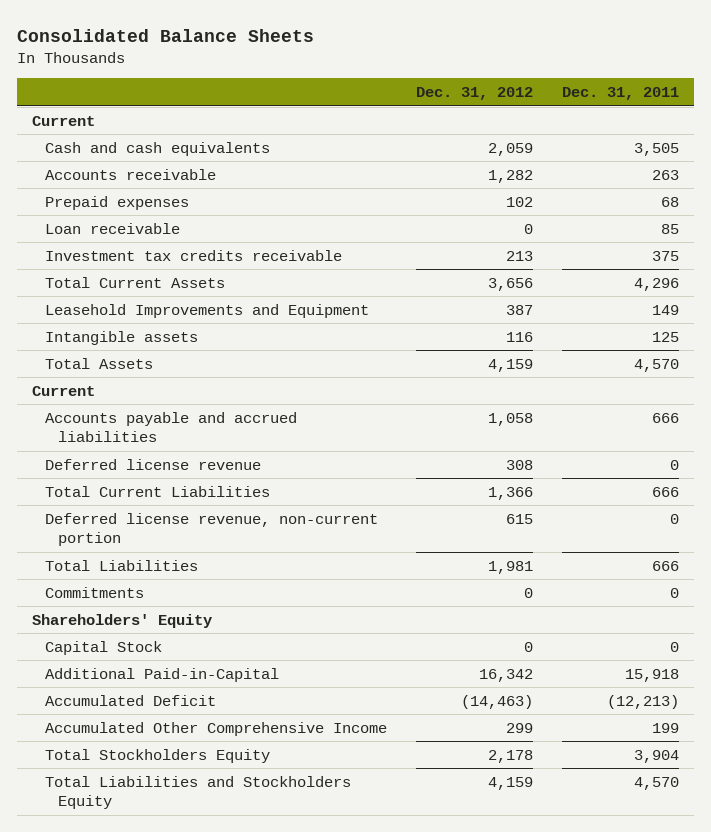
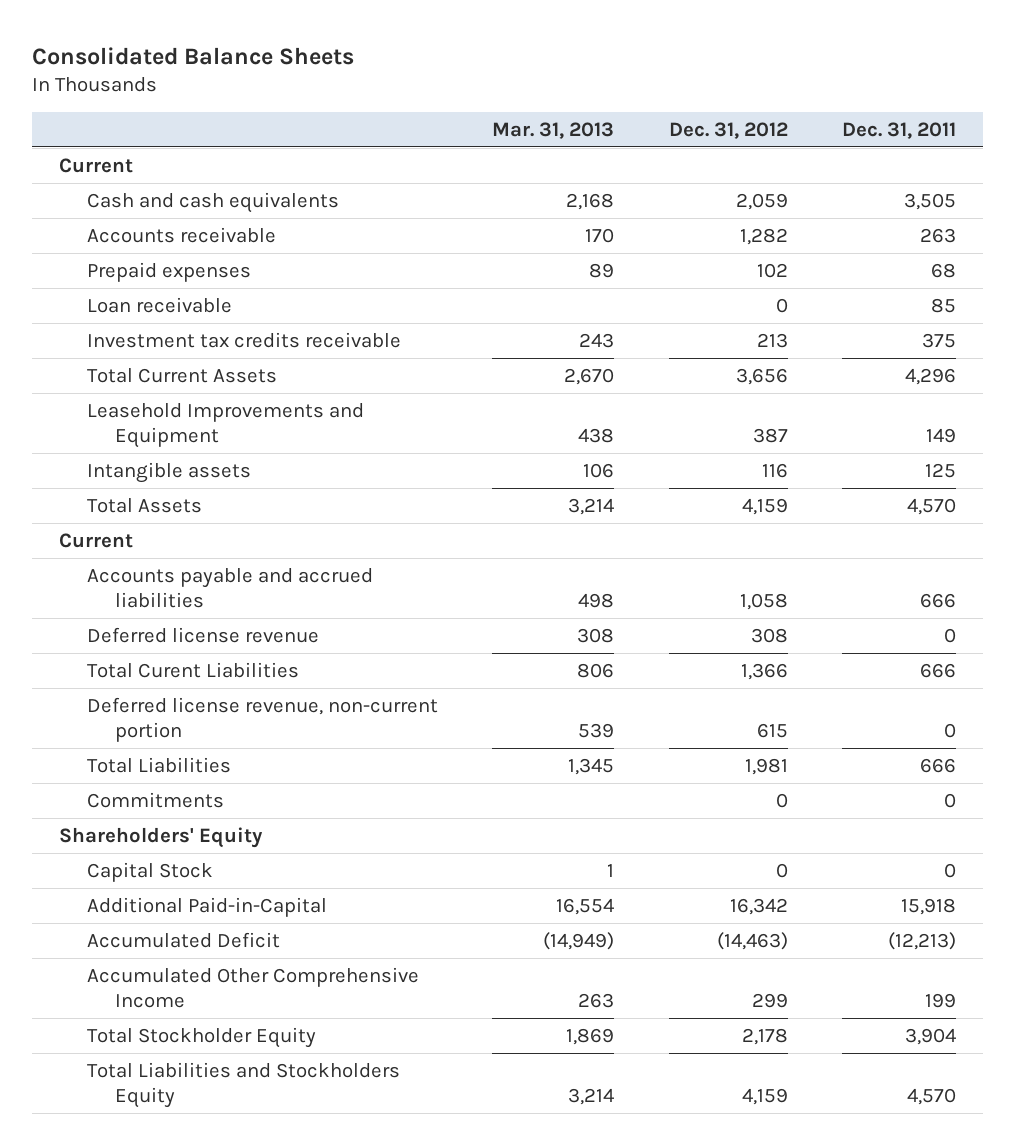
none -> [492,121,615,139] Mar. 31, 2013
[44,485,270,497] Total Current Liabilities -> [87,661,300,678] Total Curent Liabilities
[44,748,270,763] Total Stockholders Equity -> [87,1026,317,1048] Total Stockholder Equity

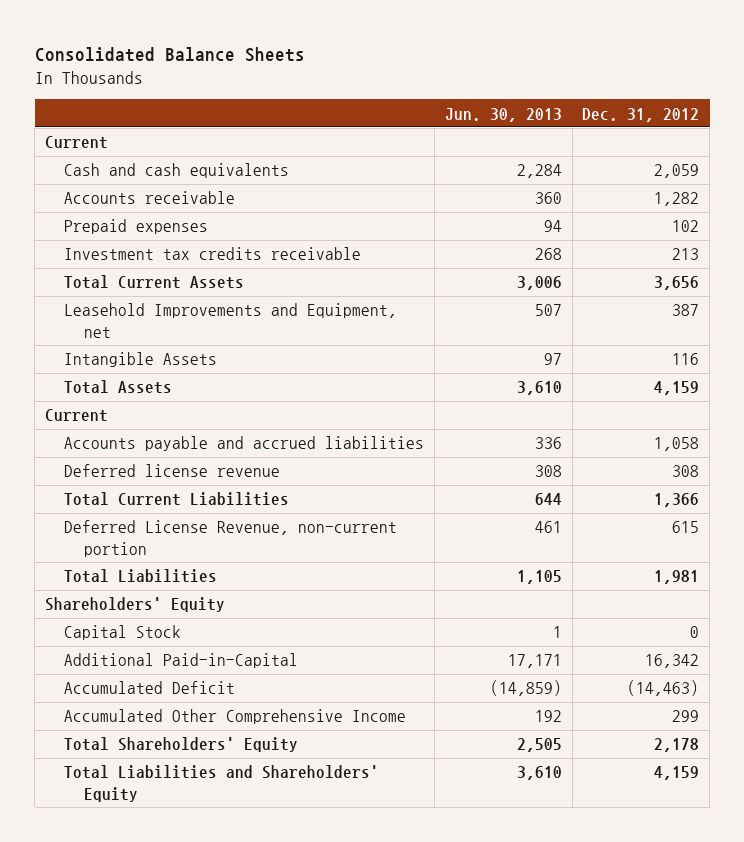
[492,121,615,139] Mar. 31, 2013 -> none
[842,121,957,139] Dec. 31, 2011 -> none
none -> [444,107,562,122] Jun. 30, 2013
[87,296,233,313] Loan receivable -> none
[87,402,365,449] Leasehold Improvements and Equipment -> [64,303,398,338] Leasehold Improvements and Equipment, net
[87,461,252,483] Intangible assets -> [64,352,218,368] Intangible Assets
[87,661,300,678] Total Curent Liabilities -> [64,492,290,507] Total Current Liabilities
[87,696,439,743] Deferred license revenue, non-current portion -> [64,520,398,557] Deferred License Revenue, non-current portion
[87,791,225,808] Commitments -> none
[87,1026,317,1048] Total Stockholder Equity -> [64,737,299,753] Total Shareholders' Equity
[87,1061,401,1109] Total Liabilities and Stockholders Equity -> [64,765,380,802] Total Liabilities and Shareholders' Equity

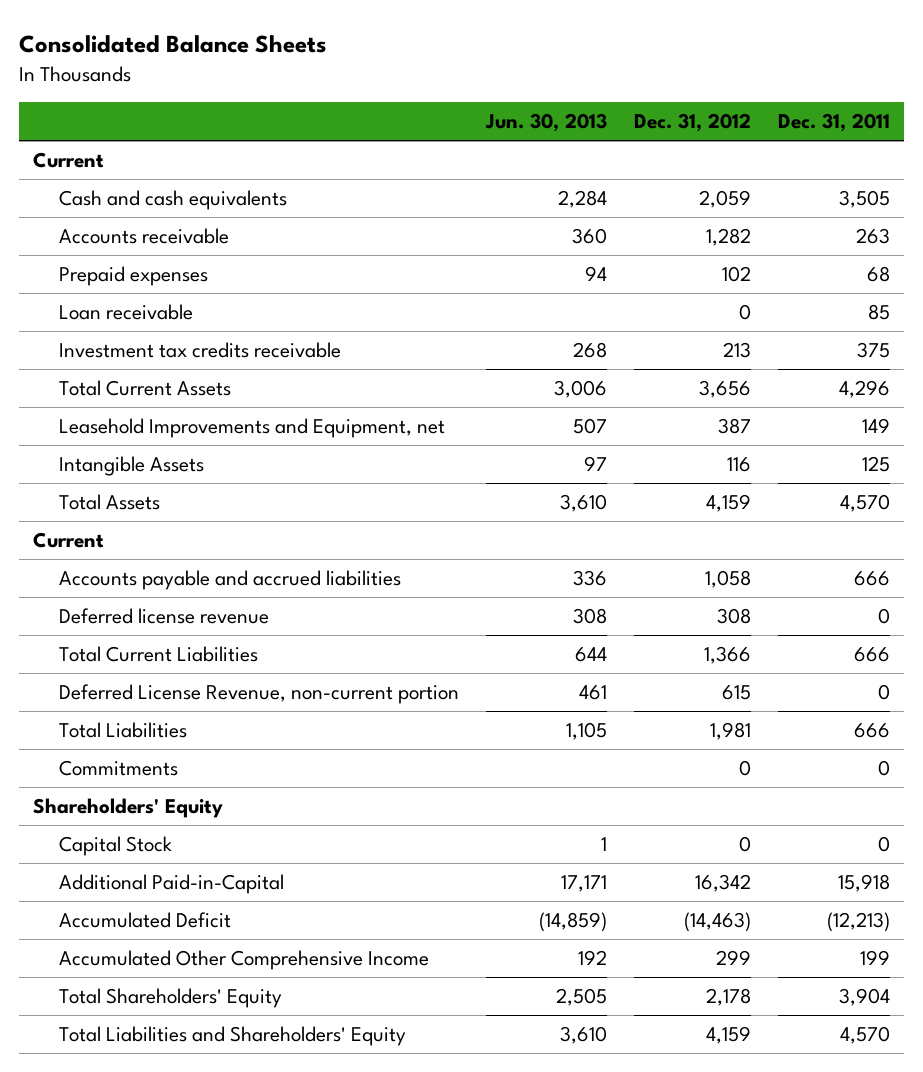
none -> [778,113,891,133] Dec. 31, 2011
none -> [59,304,194,321] Loan receivable
none -> [59,760,179,777] Commitments

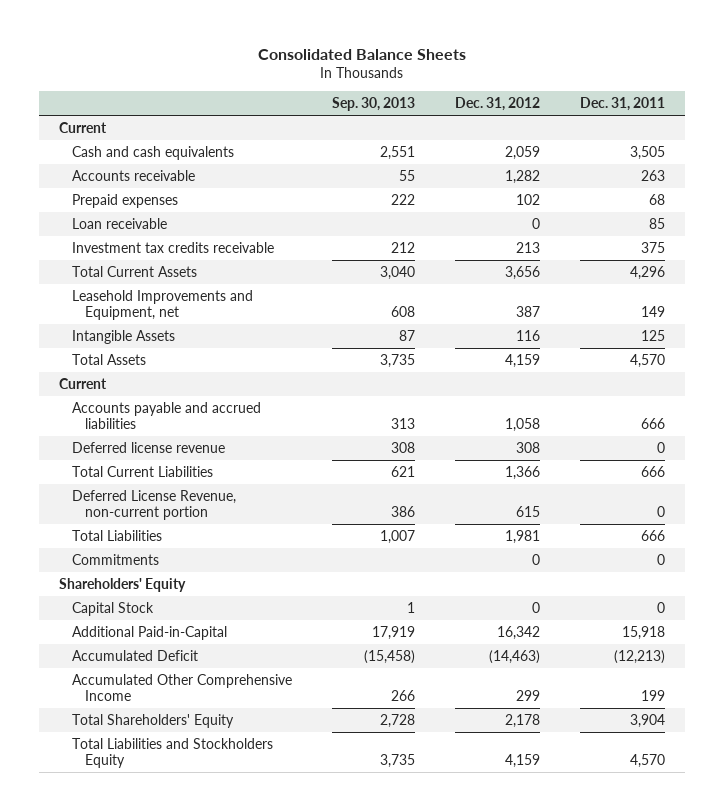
[485,113,608,133] Jun. 30, 2013 -> none
none -> [332,97,416,112] Sep. 30, 2013
[59,1026,407,1047] Total Liabilities and Shareholders' Equity -> [72,737,274,769] Total Liabilities and Stockholders Equity

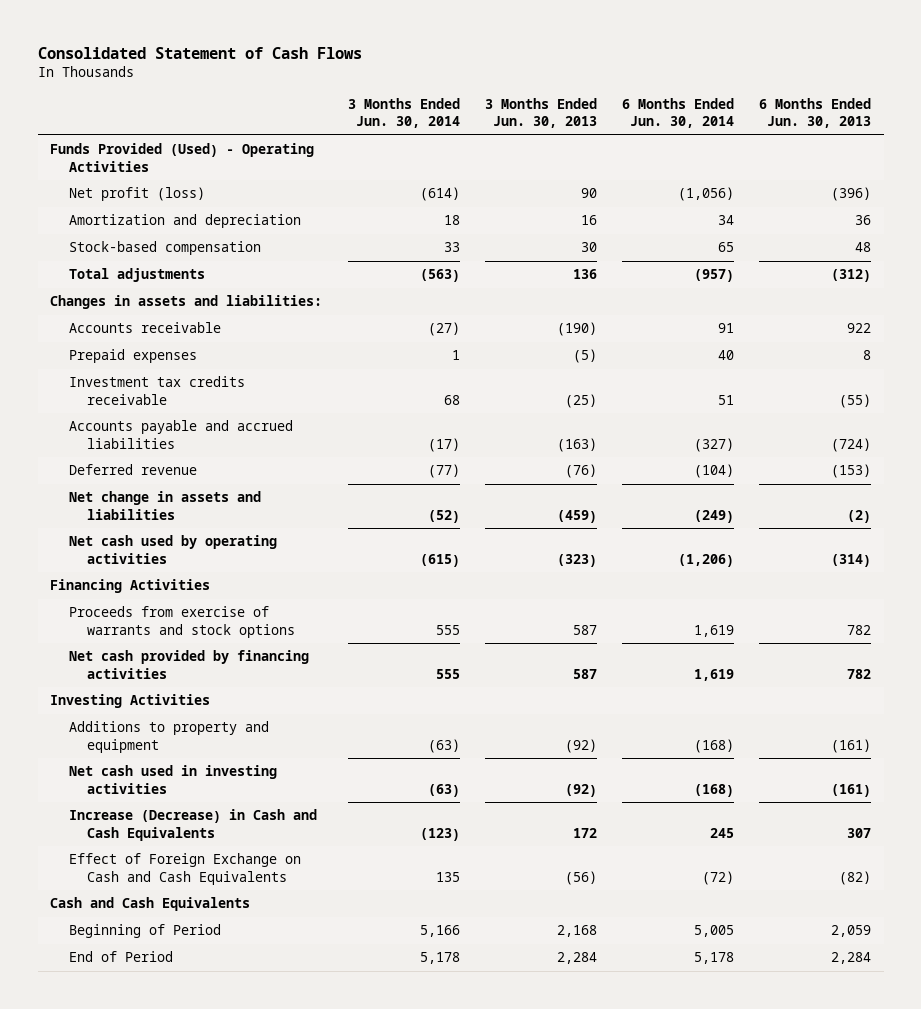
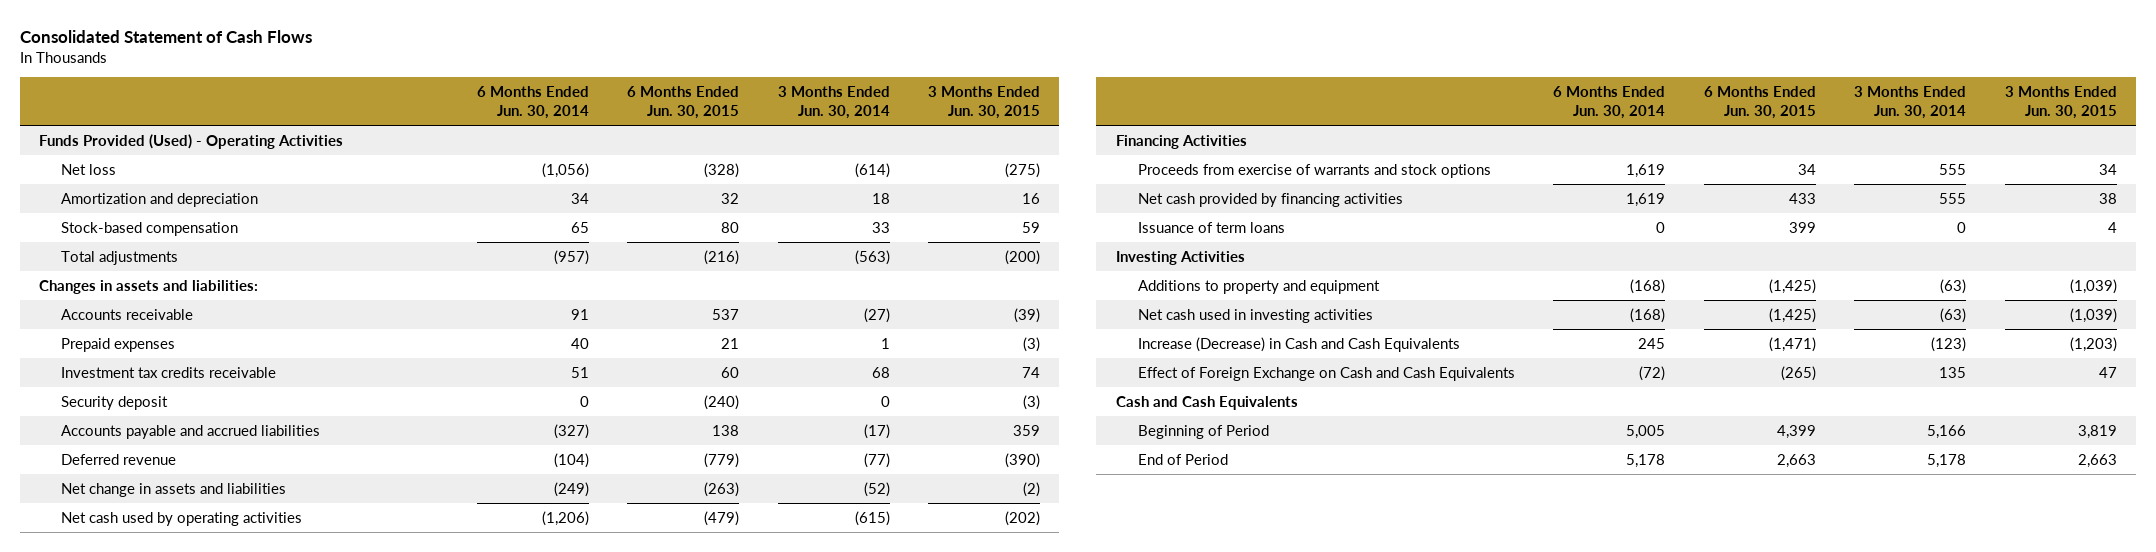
[484,97,597,128] 3 Months Ended Jun. 30, 2013 -> none
[758,97,871,128] 6 Months Ended Jun. 30, 2013 -> none
none -> [627,86,740,120] 6 Months Ended Jun. 30, 2015
none -> [928,86,1041,120] 3 Months Ended Jun. 30, 2015
[68,187,205,202] Net profit (loss) -> [61,163,117,175] Net loss
none -> [61,395,169,410] Security deposit
none -> [1137,221,1285,233] Issuance of term loans

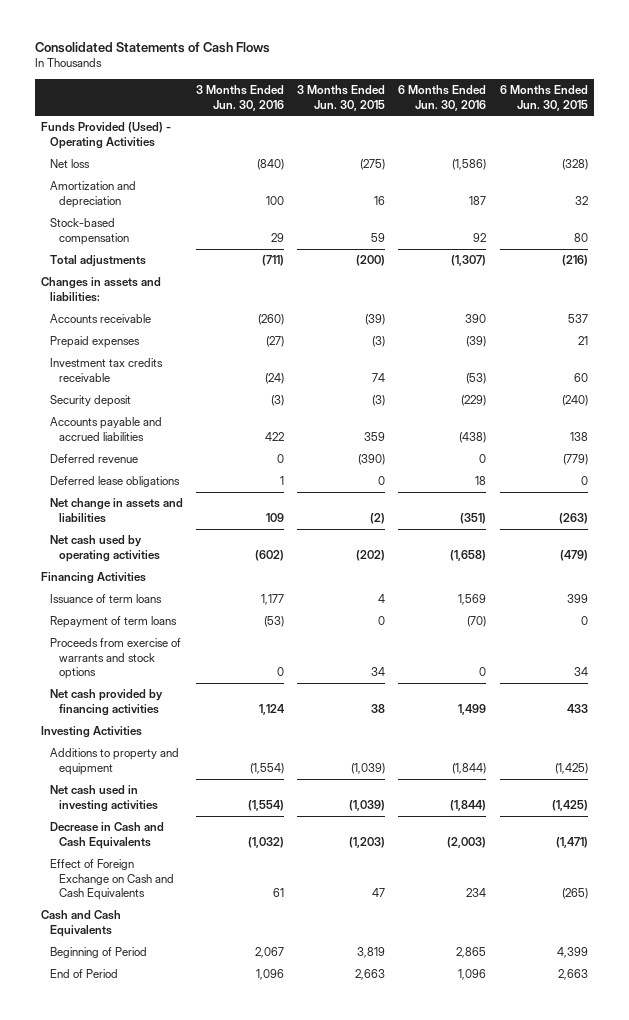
[19,29,312,43] Consolidated Statement of Cash Flows -> [34,42,270,54] Consolidated Statements of Cash Flows
[476,86,589,120] 6 Months Ended Jun. 30, 2014 -> none
[777,86,890,120] 3 Months Ended Jun. 30, 2014 -> none
none -> [196,84,285,111] 3 Months Ended Jun. 30, 2016
none -> [398,84,487,111] 6 Months Ended Jun. 30, 2016
none -> [50,476,181,488] Deferred lease obligations
[1137,221,1285,233] Issuance of term loans -> [50,594,163,604] Issuance of term loans
none -> [50,616,178,629] Repayment of term loans
[1137,336,1460,352] Increase (Decrease) in Cash and Cash Equivalents -> [50,822,165,849] Decrease in Cash and Cash Equivalents

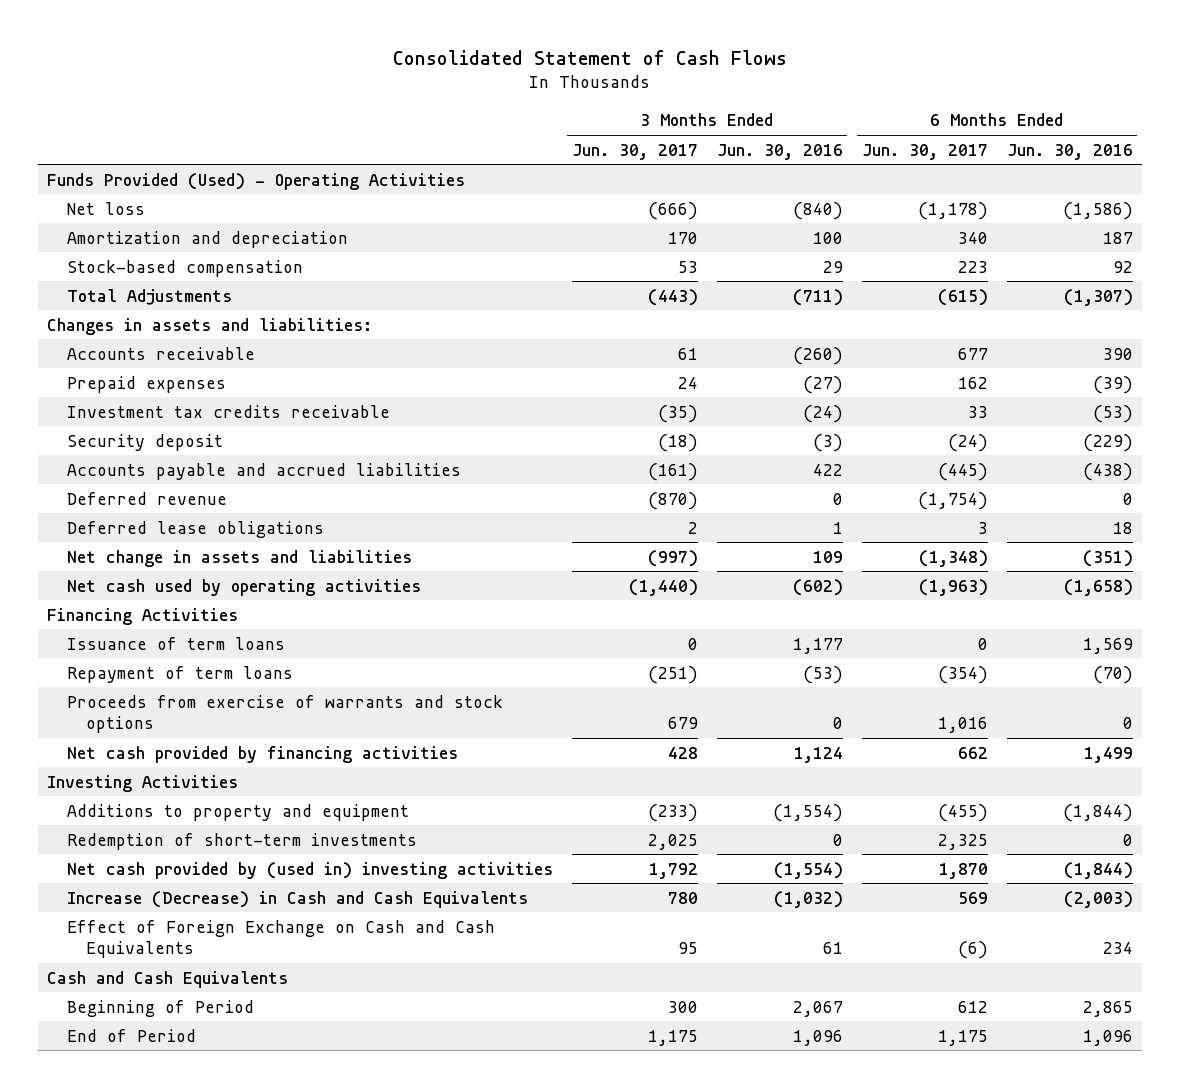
[34,42,270,54] Consolidated Statements of Cash Flows -> [393,49,788,65] Consolidated Statement of Cash Flows
[297,84,386,111] 3 Months Ended Jun. 30, 2015 -> none
[499,84,588,111] 6 Months Ended Jun. 30, 2015 -> none
none -> [571,143,698,160] Jun. 30, 2017
none -> [861,143,988,160] Jun. 30, 2017
[50,255,147,268] Total adjustments -> [66,288,232,305] Total Adjustments
none -> [66,832,417,850] Redemption of short-term investments
[50,785,158,812] Net cash used in investing activities -> [66,861,553,879] Net cash provided by (used in) investing activities
[50,822,165,849] Decrease in Cash and Cash Equivalents -> [66,890,528,908] Increase (Decrease) in Cash and Cash Equivalents

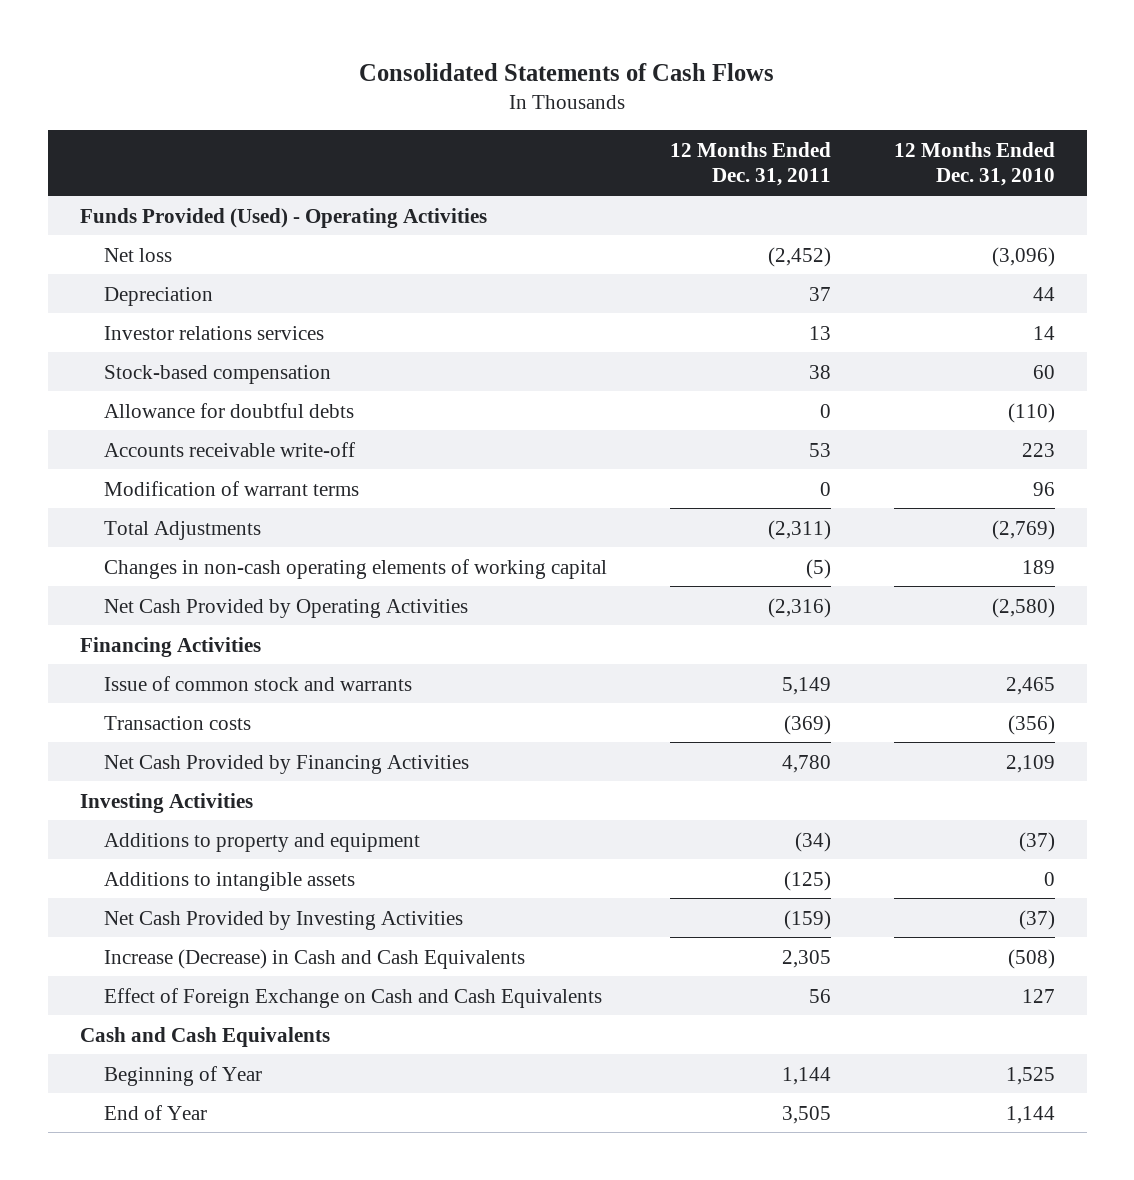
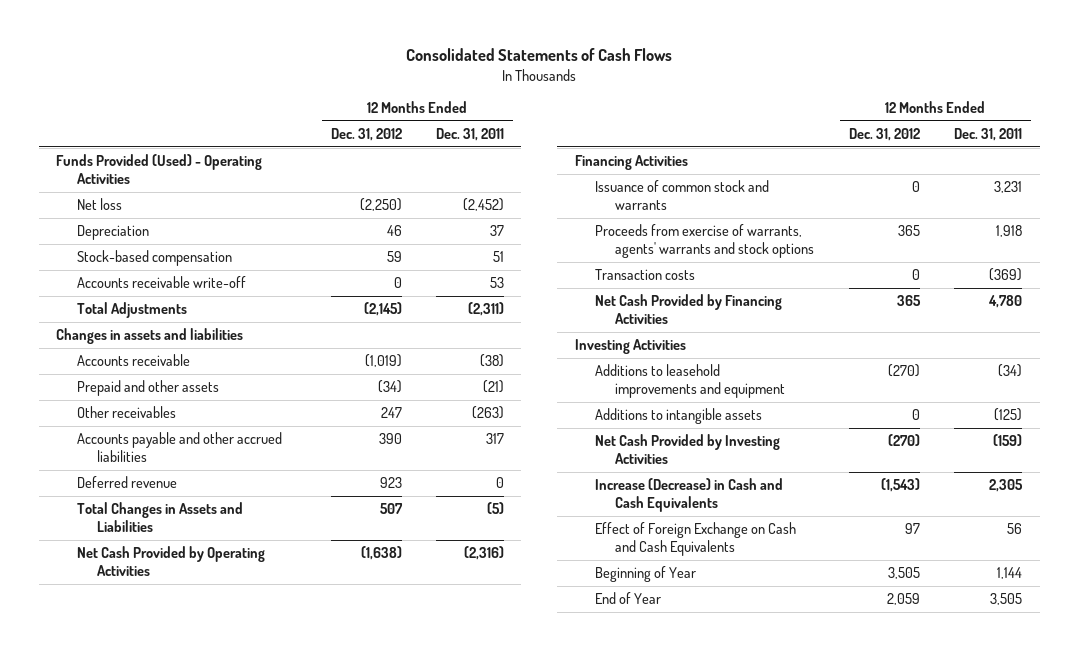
[893,142,1055,187] 12 Months Ended Dec. 31, 2010 -> none
none -> [330,128,402,142] Dec. 31, 2012
[103,325,324,340] Investor relations services -> none
[103,402,354,418] Allowance for doubtful debts -> none
[808,364,831,379] 38 -> [493,251,505,263] 51
[103,480,359,496] Modification of warrant terms -> none
none -> [56,328,244,345] Changes in assets and liabilities
none -> [76,354,190,367] Accounts receivable
none -> [76,380,219,397] Prepaid and other assets
none -> [76,406,176,419] Other receivables
none -> [76,432,282,462] Accounts payable and other accrued liabilities
none -> [76,476,177,489] Deferred revenue
[103,558,607,579] Changes in non-cash operating elements of working capital -> [76,502,243,532] Total Changes in Assets and Liabilities
[103,675,412,691] Issue of common stock and warrants -> [594,180,769,210] Issuance of common stock and warrants
[781,676,831,695] 5,149 -> [994,181,1023,194] 3,231
none -> [594,224,815,258] Proceeds from exercise of warrants, agents' warrants and stock options
[103,832,420,852] Additions to property and equipment -> [594,364,786,398] Additions to leasehold improvements and equipment
[79,1026,330,1047] Cash and Cash Equivalents -> none

